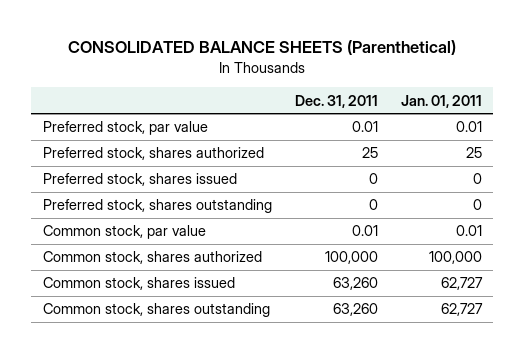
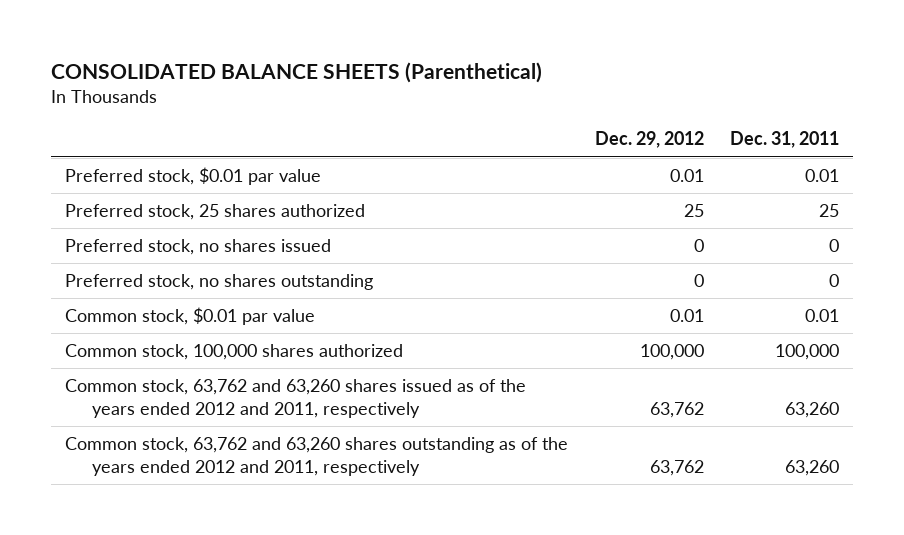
[400,94,482,108] Jan. 01, 2011 -> none
none -> [594,131,704,149] Dec. 29, 2012
[42,121,208,136] Preferred stock, par value -> [64,167,321,186] Preferred stock, $0.01 par value
[42,147,264,161] Preferred stock, shares authorized -> [64,204,365,221] Preferred stock, 25 shares authorized
[42,173,237,187] Preferred stock, shares issued -> [64,239,331,256] Preferred stock, no shares issued
[42,199,272,214] Preferred stock, shares outstanding -> [64,274,373,291] Preferred stock, no shares outstanding
[42,225,206,240] Common stock, par value -> [64,307,315,326] Common stock, $0.01 par value
[42,251,262,265] Common stock, shares authorized -> [64,344,403,361] Common stock, 100,000 shares authorized
[42,277,235,291] Common stock, shares issued -> [64,379,526,418] Common stock, 63,762 and 63,260 shares issued as of the years ended 2012 and 2011, respectively
[42,303,270,318] Common stock, shares outstanding -> [64,437,568,476] Common stock, 63,762 and 63,260 shares outstanding as of the years ended 2012 and 2011, respectively

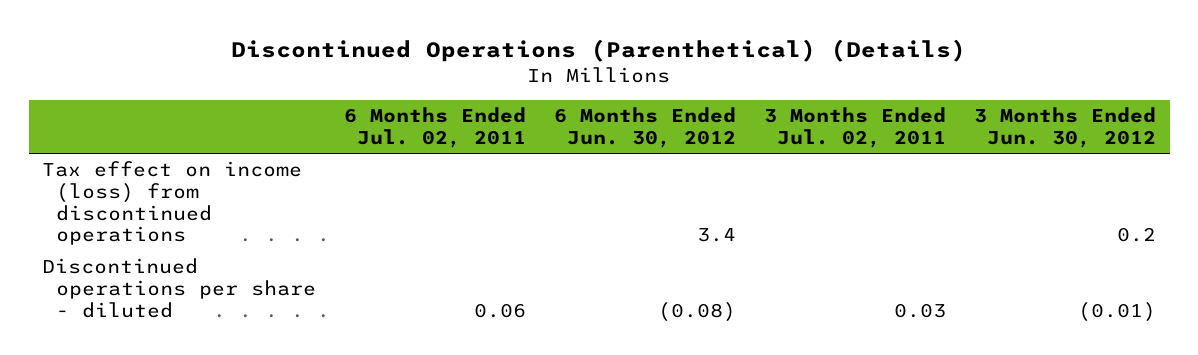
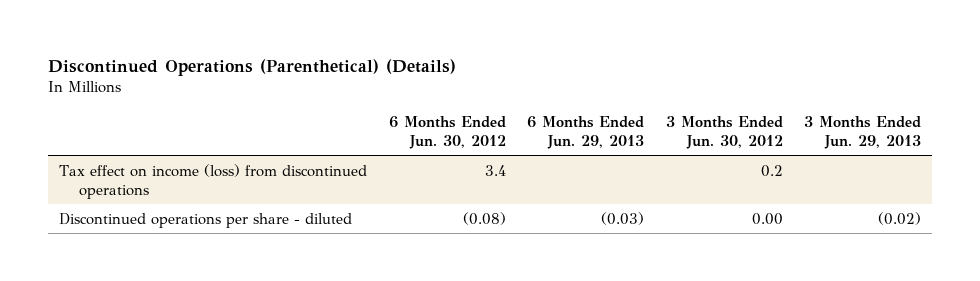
[344,107,527,148] 6 Months Ended Jul. 02, 2011 -> none
[764,107,947,148] 3 Months Ended Jul. 02, 2011 -> none
none -> [527,115,645,149] 6 Months Ended Jun. 29, 2013
none -> [804,115,922,149] 3 Months Ended Jun. 29, 2013
[1077,301,1156,322] (0.01) -> [751,212,783,225] 0.00

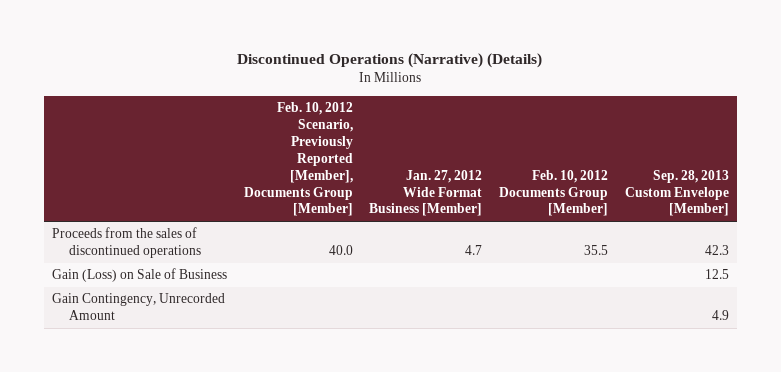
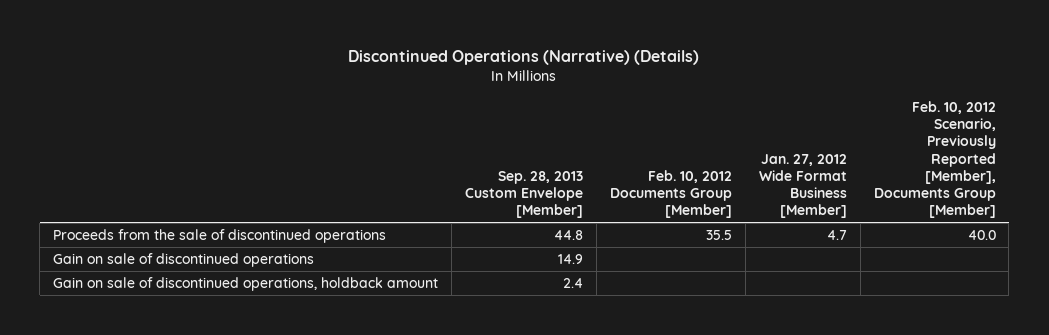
[51,227,201,259] Proceeds from the sales of discontinued operations -> [53,228,387,243] Proceeds from the sale of discontinued operations
[704,245,729,256] 42.3 -> [554,229,584,240] 44.8
[51,268,227,283] Gain (Loss) on Sale of Business -> [53,252,315,267] Gain on sale of discontinued operations
[704,269,729,280] 12.5 -> [558,253,584,264] 14.9
[51,293,225,321] Gain Contingency, Unrecorded Amount -> [53,276,439,291] Gain on sale of discontinued operations, holdback amount
[711,310,729,321] 4.9 -> [563,277,584,288] 2.4

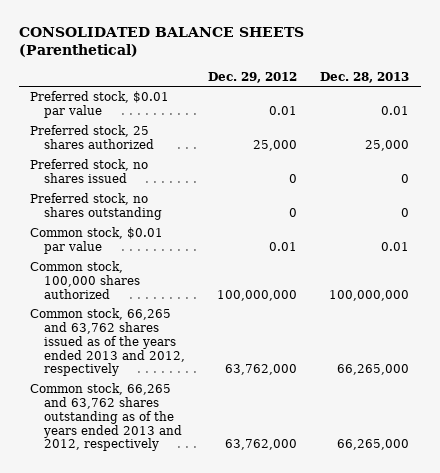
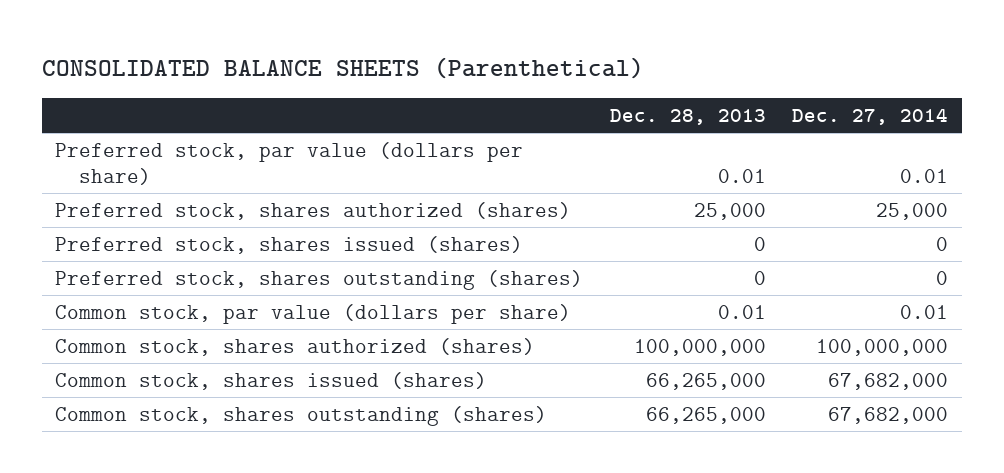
[208,71,298,83] Dec. 29, 2012 -> none
none -> [792,108,949,126] Dec. 27, 2014
[30,91,170,118] Preferred stock, $0.01 par value -> [55,141,524,185] Preferred stock, par value (dollars per share)
[30,125,154,149] Preferred stock, 25 shares authorized -> [55,201,572,220] Preferred stock, shares authorized (shares)
[30,159,149,183] Preferred stock, no shares issued -> [55,235,524,254] Preferred stock, shares issued (shares)
[30,193,162,220] Preferred stock, no shares outstanding -> [55,269,584,290] Preferred stock, shares outstanding (shares)
[30,227,164,254] Common stock, $0.01 par value -> [55,303,572,324] Common stock, par value (dollars per share)
[30,261,140,299] Common stock, 100,000 shares authorized -> [55,337,536,356] Common stock, shares authorized (shares)
[30,308,185,377] Common stock, 66,265 and 63,762 shares issued as of the years ended 2013 and 2012, respectively -> [55,371,488,390] Common stock, shares issued (shares)
[30,383,182,452] Common stock, 66,265 and 63,762 shares outstanding as of the years ended 2013 and 2012, respectively -> [55,405,548,426] Common stock, shares outstanding (shares)

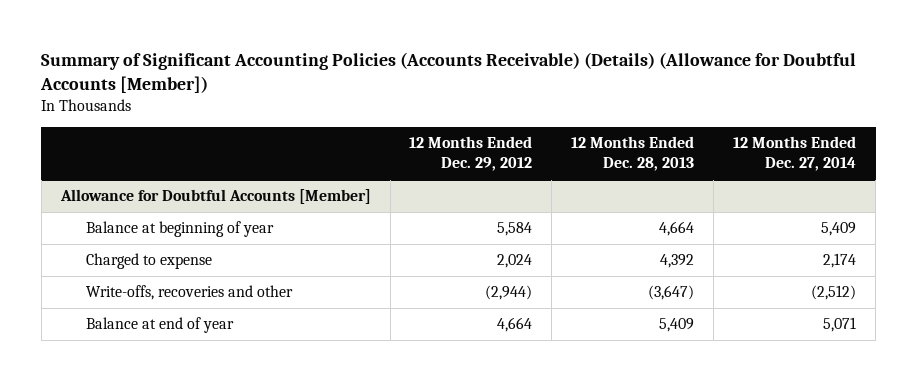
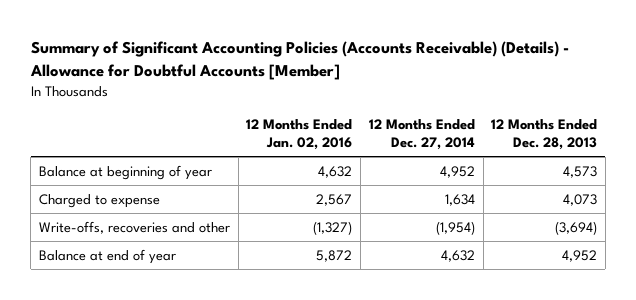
[40,51,857,93] Summary of Significant Accounting Policies (Accounts Receivable) (Details) (Allowance for Doubtful Accounts [Member]) -> [29,41,569,81] Summary of Significant Accounting Policies (Accounts Receivable) (Details) - Allowance for Doubtful Accounts [Member]
[409,136,533,172] 12 Months Ended Dec. 29, 2012 -> none
none -> [246,119,353,151] 12 Months Ended Jan. 02, 2016
[59,189,371,205] Allowance for Doubtful Accounts [Member] -> none
[659,221,695,237] 4,664 -> [563,165,598,178] 4,573
[821,222,857,237] 5,409 -> [439,165,475,178] 4,952
[660,254,695,269] 4,392 -> [563,193,598,206] 4,073
[823,253,857,269] 2,174 -> [444,193,475,206] 1,634
[648,285,695,301] (3,647) -> [555,220,598,235] (3,694)
[811,285,857,301] (2,512) -> [435,220,475,235] (1,954)
[659,318,695,333] 5,409 -> [562,249,598,262] 4,952
[823,317,857,333] 5,071 -> [440,249,475,262] 4,632

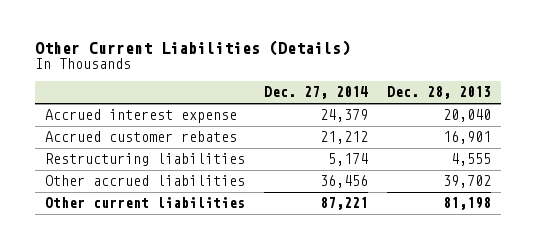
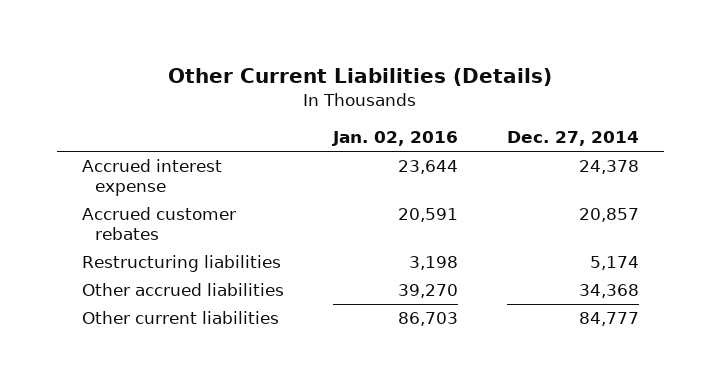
[387,86,492,100] Dec. 28, 2013 -> none
none -> [331,131,458,147] Jan. 02, 2016
[320,109,369,123] 24,379 -> [579,160,640,175] 24,378
[320,131,369,145] 21,212 -> [579,208,640,223] 20,857
[320,175,369,189] 36,456 -> [579,284,640,299] 34,368
[320,197,369,211] 87,221 -> [579,312,640,327] 84,777

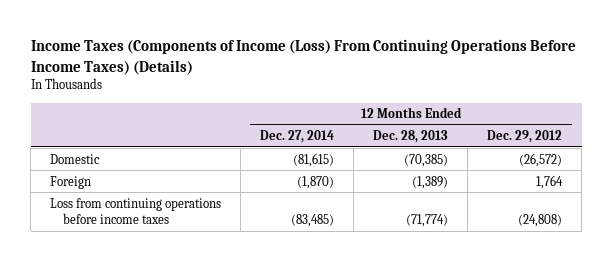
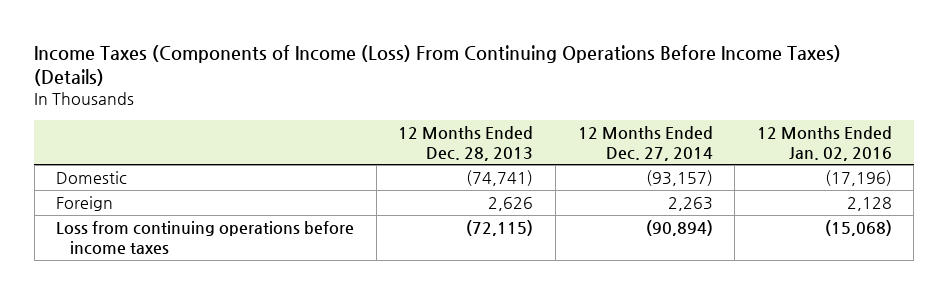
[487,130,563,144] Dec. 29, 2012 -> none
none -> [756,125,892,161] 12 Months Ended Jan. 02, 2016
[293,152,335,167] (81,615) -> [645,169,713,186] (93,157)
[404,153,449,167] (70,385) -> [466,169,534,186] (74,741)
[297,175,335,189] (1,870) -> [667,196,713,211] 2,263
[412,175,449,189] (1,389) -> [488,196,534,211] 2,626
[291,214,335,228] (83,485) -> [645,219,713,236] (90,894)
[406,214,449,228] (71,774) -> [466,219,534,236] (72,115)

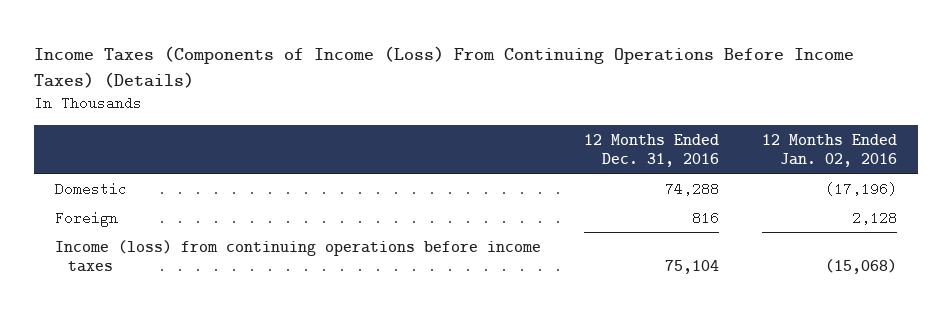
[398,125,534,161] 12 Months Ended Dec. 28, 2013 -> none
[577,125,713,161] 12 Months Ended Dec. 27, 2014 -> none
none -> [583,133,719,167] 12 Months Ended Dec. 31, 2016
[56,220,355,255] Loss from continuing operations before income taxes -> [55,239,542,273] Income (loss) from continuing operations before income taxes

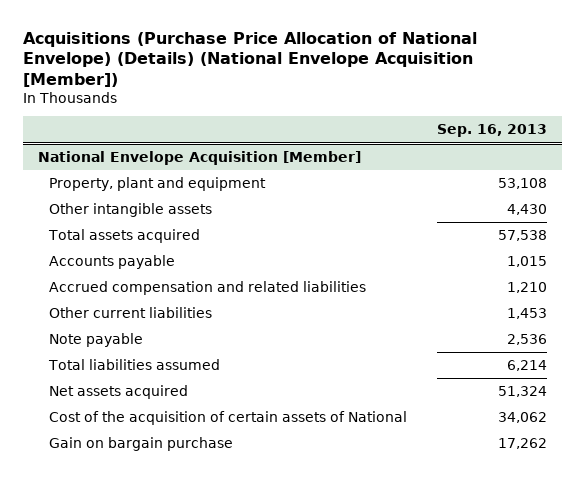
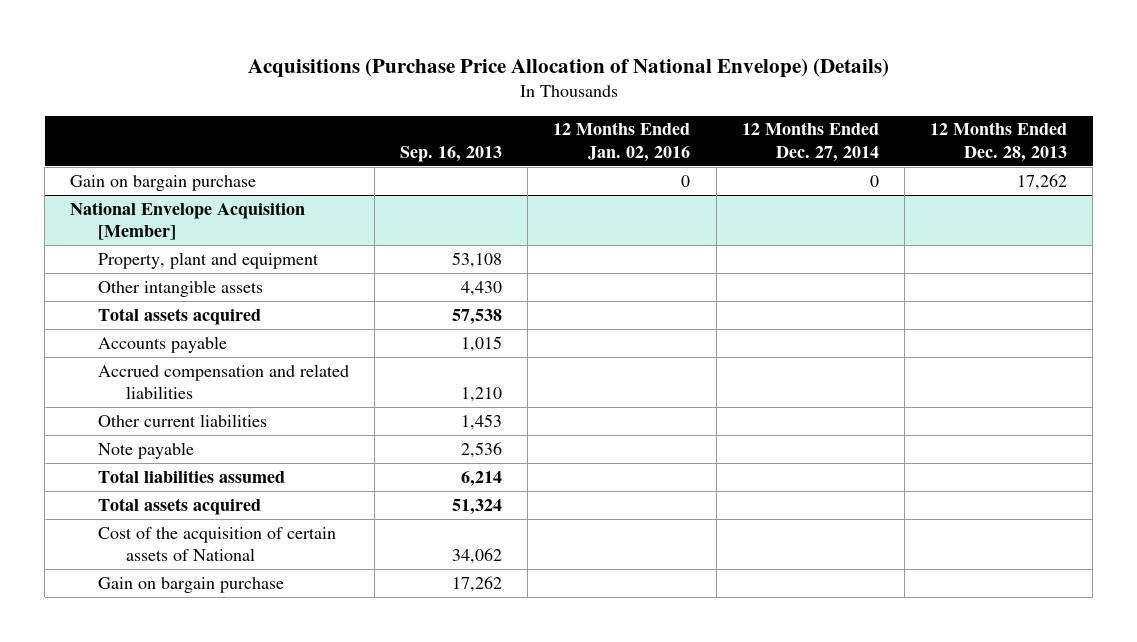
[22,31,477,88] Acquisitions (Purchase Price Allocation of National Envelope) (Details) (National Envelope Acquisition [Member]) -> [247,57,889,78] Acquisitions (Purchase Price Allocation of National Envelope) (Details)
none -> [553,122,691,162] 12 Months Ended Jan. 02, 2016
none -> [741,122,879,162] 12 Months Ended Dec. 27, 2014
none -> [929,122,1067,162] 12 Months Ended Dec. 28, 2013
none -> [70,174,257,191] Gain on bargain purchase
[49,384,189,399] Net assets acquired -> [98,497,262,515] Total assets acquired

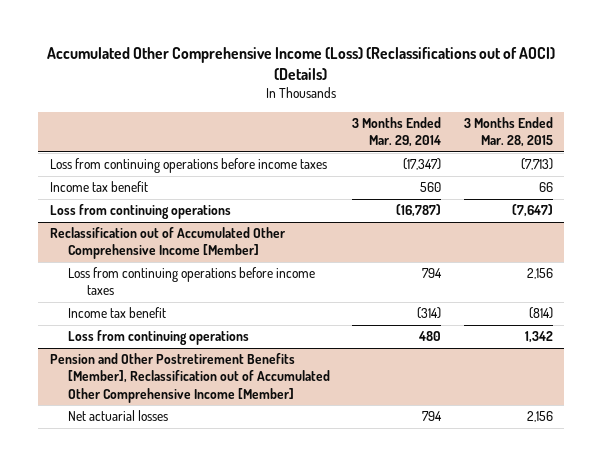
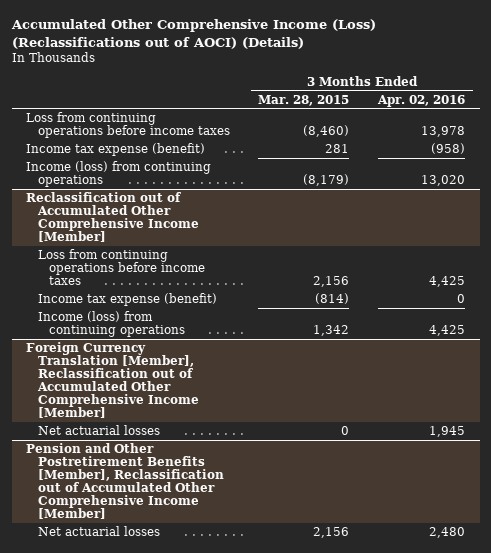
[352,117,442,148] 3 Months Ended Mar. 29, 2014 -> none
none -> [377,94,466,107] Apr. 02, 2016
[520,158,553,171] (7,713) -> [303,124,350,137] (8,460)
[49,181,148,193] Income tax benefit -> [26,142,206,156] Income tax expense (benefit)
[538,182,553,193] 66 -> [325,143,350,153] 281
[49,204,231,220] Loss from continuing operations -> [26,160,212,187] Income (loss) from continuing operations
[511,204,553,218] (7,647) -> [303,173,350,186] (8,179)
[68,307,167,319] Income tax benefit -> [37,292,217,306] Income tax expense (benefit)
[68,330,250,346] Loss from continuing operations -> [37,310,186,337] Income (loss) from continuing operations
none -> [26,341,199,419] Foreign Currency Translation [Member], Reclassification out of Accumulated Other Comprehensive Income [Member]
none -> [37,424,160,435] Net actuarial losses

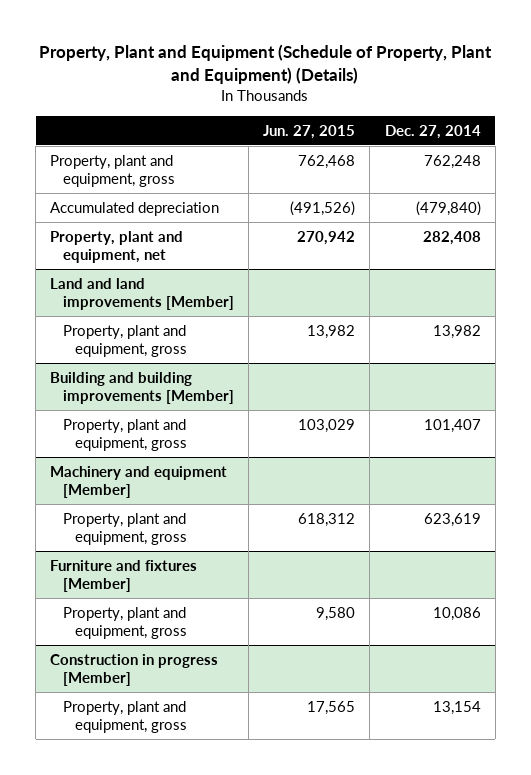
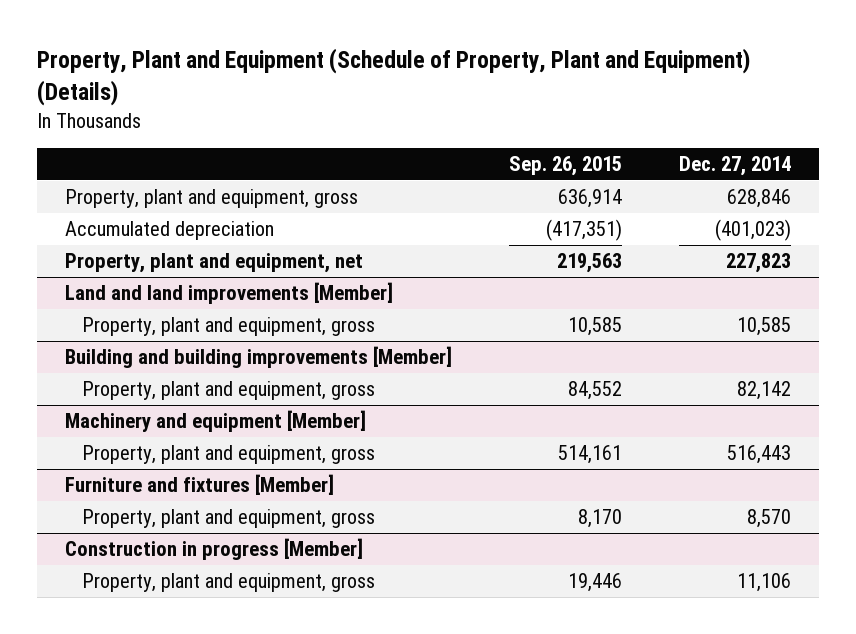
[263,124,356,139] Jun. 27, 2015 -> none
none -> [508,156,622,177] Sep. 26, 2015
[423,154,481,169] 762,248 -> [726,189,791,209] 628,846
[415,200,481,216] (479,840) -> [714,219,791,242] (401,023)
[422,230,481,245] 282,408 -> [725,253,791,274] 227,823
[432,324,481,339] 13,982 -> [736,317,791,337] 10,585
[423,418,481,433] 101,407 -> [736,381,791,401] 82,142
[423,512,481,527] 623,619 -> [726,445,791,465] 516,443
[432,606,481,621] 10,086 -> [746,509,791,529] 8,570
[432,700,481,715] 13,154 -> [736,573,791,593] 11,106

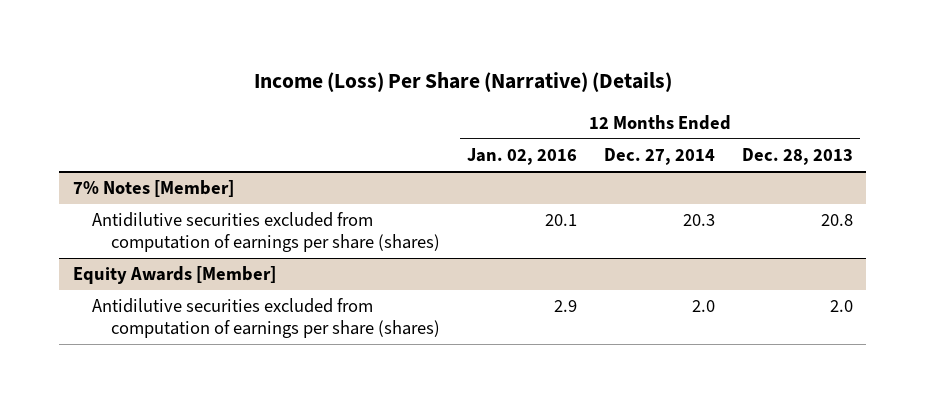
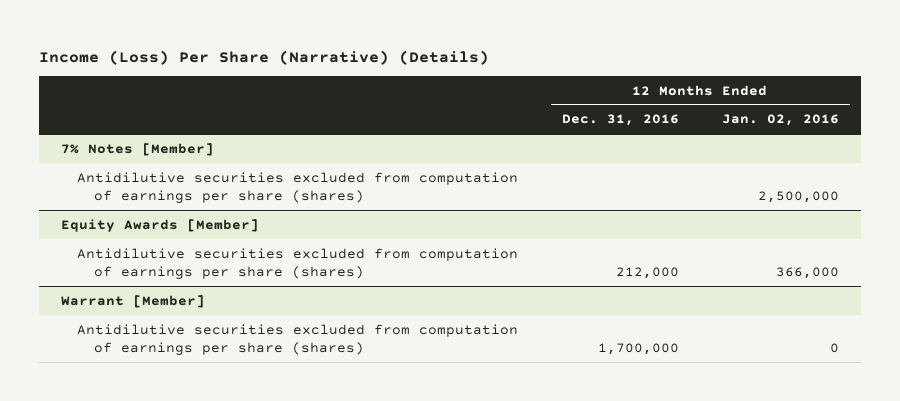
[603,148,715,166] Dec. 27, 2014 -> none
[741,148,853,166] Dec. 28, 2013 -> none
none -> [561,114,679,127] Dec. 31, 2016
[544,214,577,227] 20.1 -> [758,191,840,204] 2,500,000
[553,300,577,313] 2.9 -> [776,267,840,280] 366,000
none -> [60,294,205,308] Warrant [Member]
none -> [77,323,519,356] Antidilutive securities excluded from computation of earnings per share (shares)

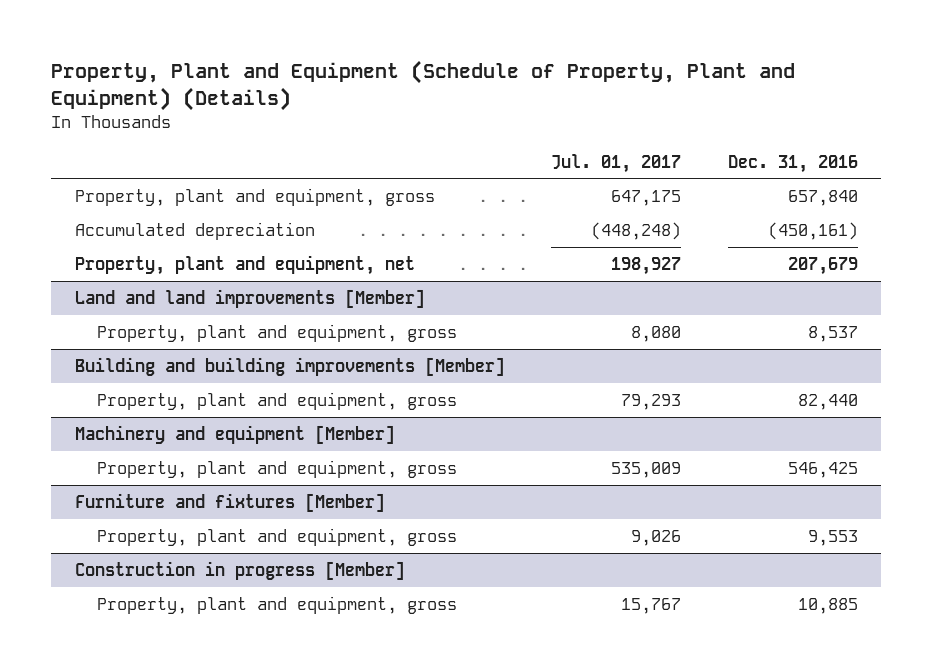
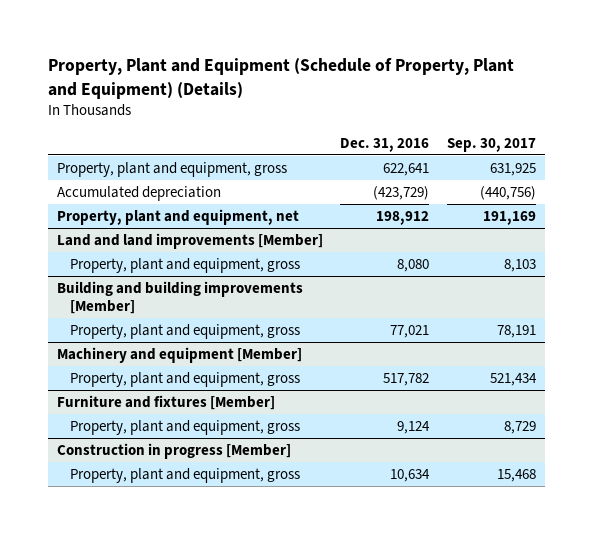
[551,153,682,173] Jul. 01, 2017 -> none
none -> [446,137,536,152] Sep. 30, 2017
[788,189,859,206] 657,840 -> [383,163,430,177] 622,641
[768,221,859,240] (450,161) -> [373,186,430,201] (423,729)
[788,256,859,275] 207,679 -> [376,211,430,226] 198,912
[808,325,859,342] 8,537 -> [397,259,430,273] 8,080
[798,393,859,410] 82,440 -> [390,325,430,339] 77,021
[788,461,859,478] 546,425 -> [383,373,430,387] 517,782
[808,529,859,546] 9,553 -> [397,421,431,435] 9,124
[798,597,859,614] 10,885 -> [390,469,431,483] 10,634

